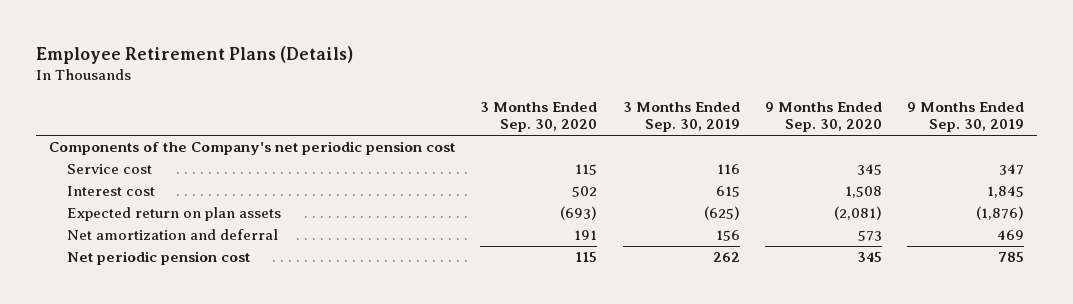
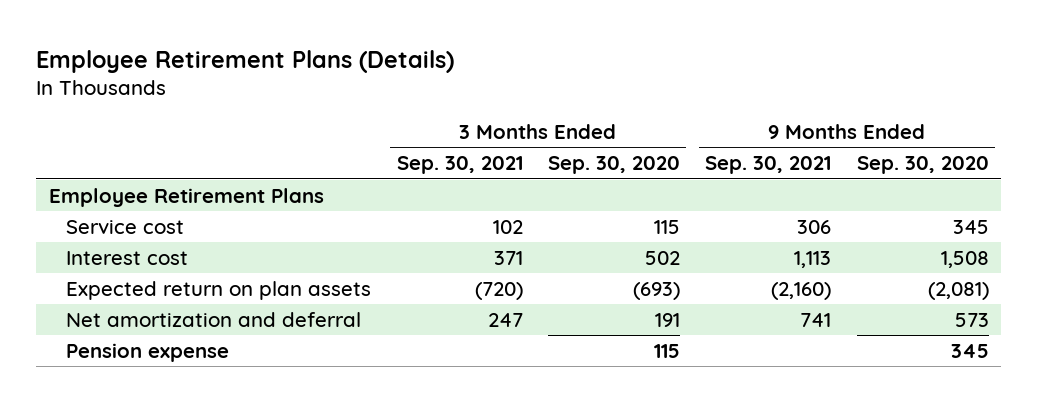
[622,101,740,133] 3 Months Ended Sep. 30, 2019 -> none
[907,101,1025,133] 9 Months Ended Sep. 30, 2019 -> none
none -> [396,156,523,175] Sep. 30, 2021
none -> [705,156,832,175] Sep. 30, 2021
[48,141,455,156] Components of the Company's net periodic pension cost -> none
none -> [48,187,324,207] Employee Retirement Plans
[67,251,251,266] Net periodic pension cost -> [66,342,230,362] Pension expense

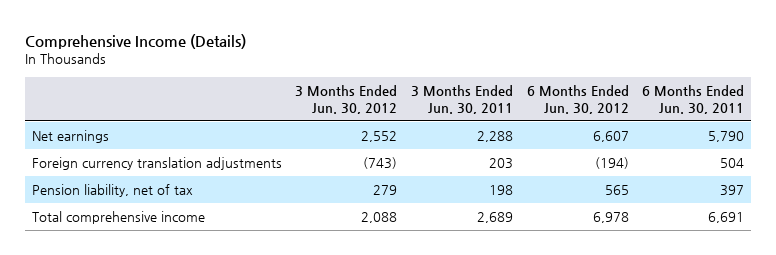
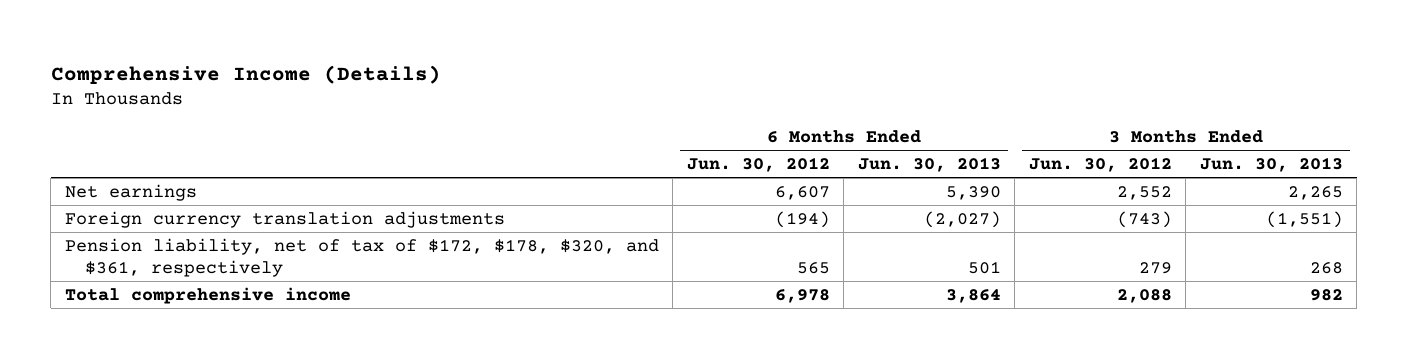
[410,84,513,114] 3 Months Ended Jun. 30, 2011 -> none
[642,84,745,114] 6 Months Ended Jun. 30, 2011 -> none
none -> [857,157,1001,173] Jun. 30, 2013
none -> [1199,157,1343,173] Jun. 30, 2013
[31,184,193,198] Pension liability, net of tax -> [64,237,659,278] Pension liability, net of tax of $172, $178, $320, and $361, respectively

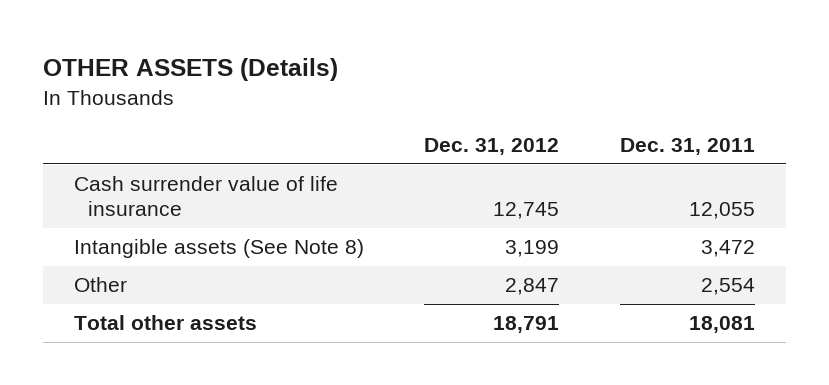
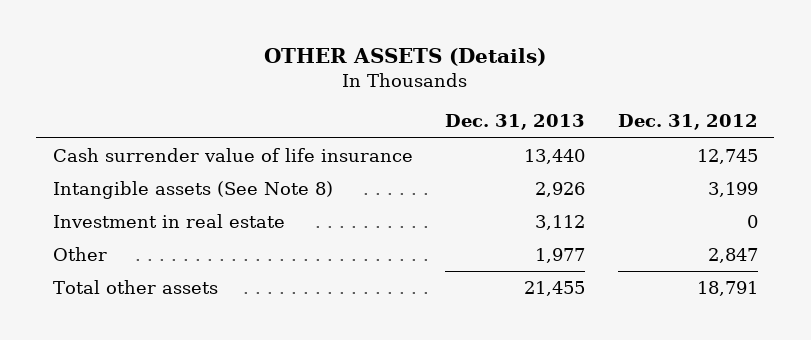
[620,138,756,156] Dec. 31, 2011 -> none
none -> [445,114,586,131] Dec. 31, 2013
none -> [52,213,285,228] Investment in real estate

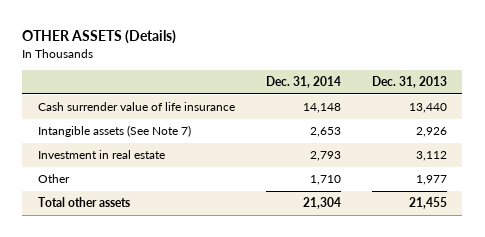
[617,114,758,131] Dec. 31, 2012 -> none
none -> [265,76,341,89] Dec. 31, 2014
[52,180,333,199] Intangible assets (See Note 8) -> [37,125,191,138] Intangible assets (See Note 7)

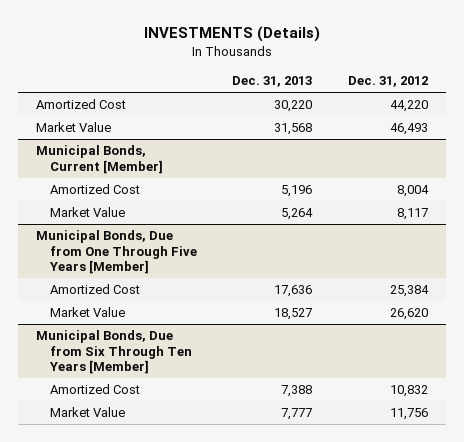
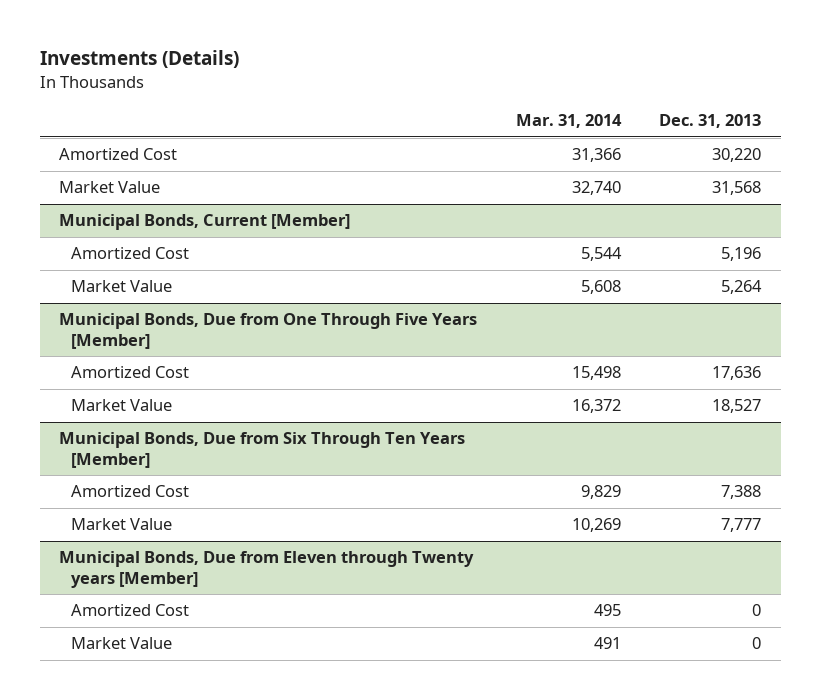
[143,26,320,43] INVESTMENTS (Details) -> [39,50,239,69] Investments (Details)
[348,76,429,88] Dec. 31, 2012 -> none
none -> [515,114,622,129] Mar. 31, 2014
none -> [59,551,475,588] Municipal Bonds, Due from Eleven through Twenty years [Member]
none -> [70,604,189,617] Amortized Cost
none -> [70,637,172,650] Market Value

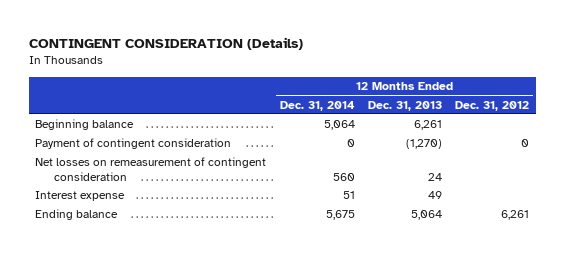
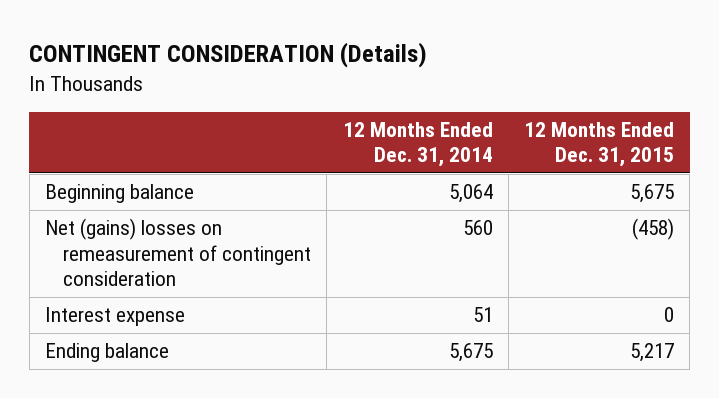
[368,100,443,111] Dec. 31, 2013 -> none
[455,100,530,111] Dec. 31, 2012 -> none
none -> [524,121,675,168] 12 Months Ended Dec. 31, 2015
[35,138,232,150] Payment of contingent consideration -> none
[35,157,267,181] Net losses on remeasurement of contingent consideration -> [44,218,312,287] Net (gains) losses on remeasurement of contingent consideration

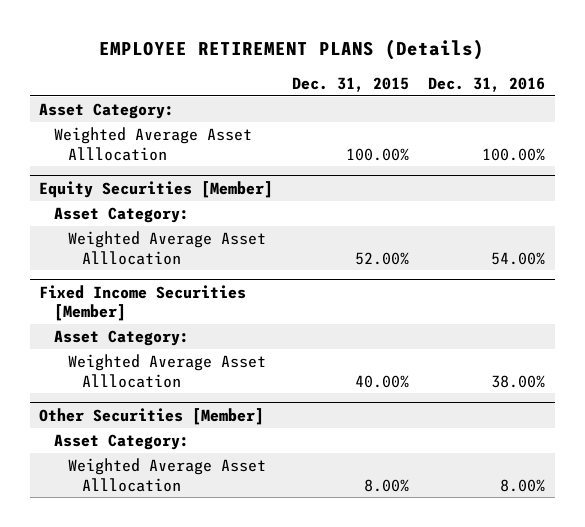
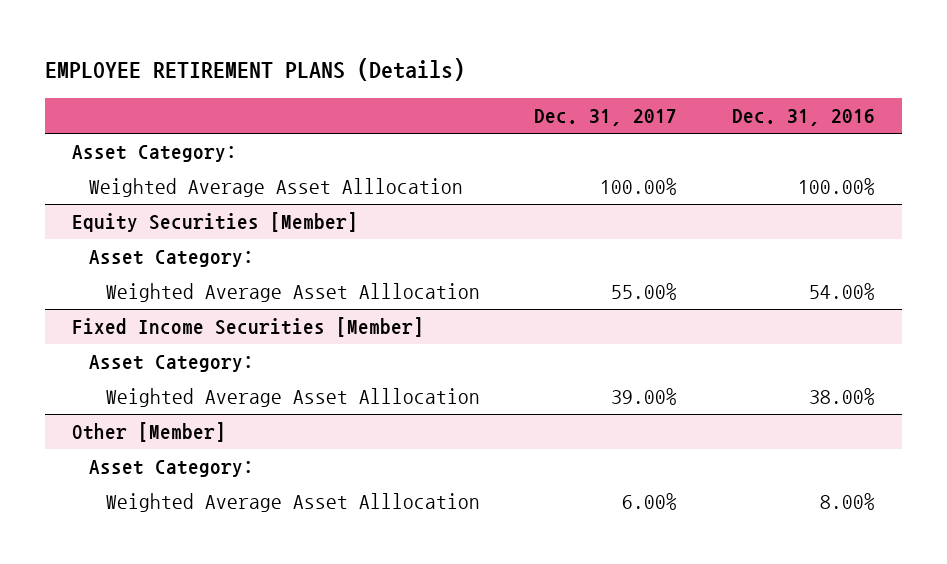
[292,77,410,93] Dec. 31, 2015 -> none
none -> [534,109,678,127] Dec. 31, 2017
[39,407,265,425] Other Securities [Member] -> [72,422,227,443] Other [Member]

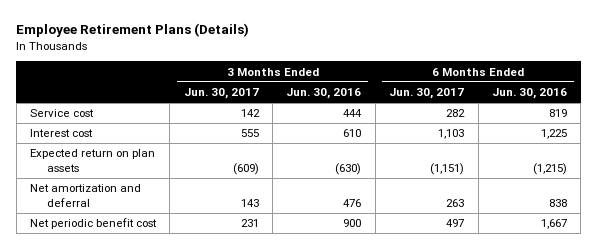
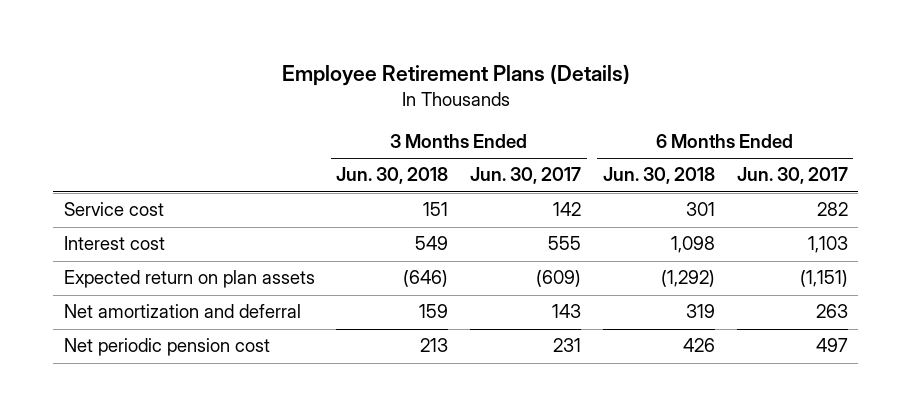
[286,88,362,100] Jun. 30, 2016 -> none
[491,88,567,100] Jun. 30, 2016 -> none
none -> [336,167,449,185] Jun. 30, 2018
none -> [602,167,715,185] Jun. 30, 2018
[30,218,158,230] Net periodic benefit cost -> [63,338,270,357] Net periodic pension cost

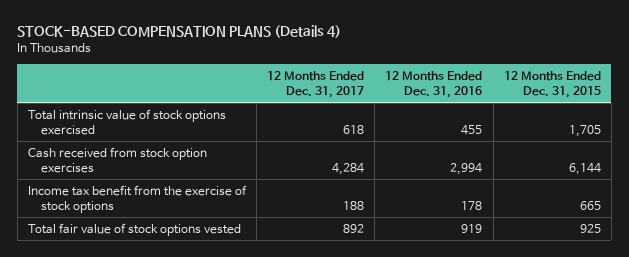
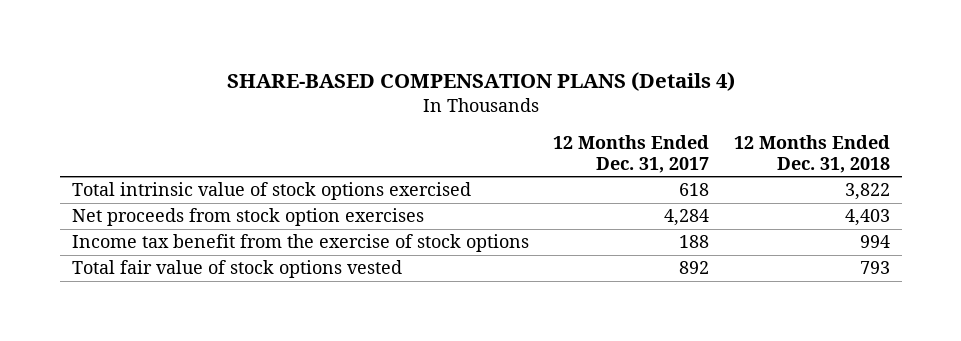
[17,24,342,38] STOCK-BASED COMPENSATION PLANS (Details 4) -> [226,71,735,91] SHARE-BASED COMPENSATION PLANS (Details 4)
[385,70,483,99] 12 Months Ended Dec. 31, 2016 -> none
[503,70,601,99] 12 Months Ended Dec. 31, 2015 -> none
none -> [733,134,890,173] 12 Months Ended Dec. 31, 2018
[27,146,207,173] Cash received from stock option exercises -> [71,208,424,227] Net proceeds from stock option exercises

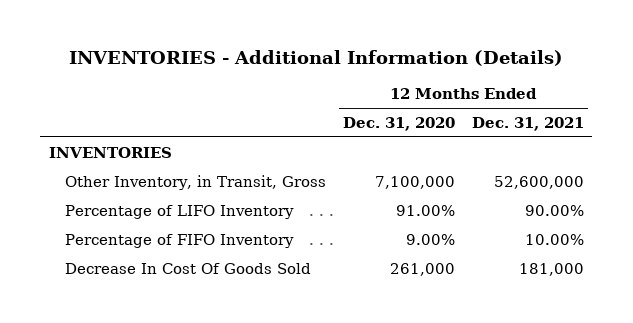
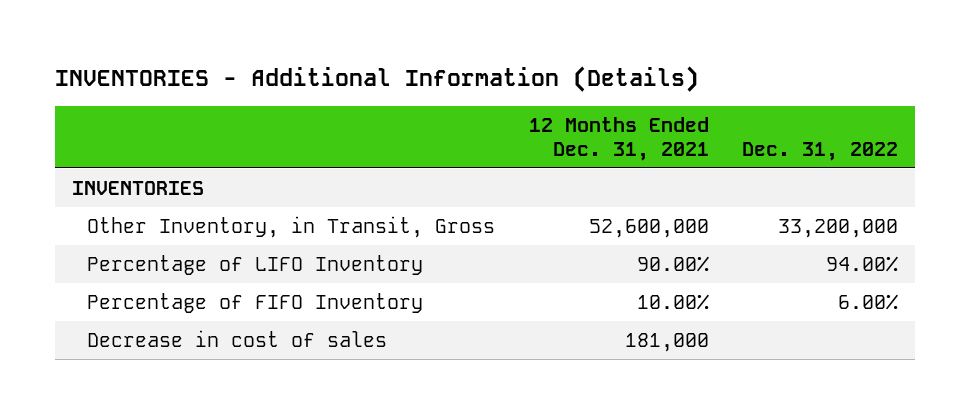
[342,117,455,132] Dec. 31, 2020 -> none
none -> [742,141,899,161] Dec. 31, 2022
[65,263,312,275] Decrease In Cost Of Goods Sold -> [86,329,387,347] Decrease in cost of sales

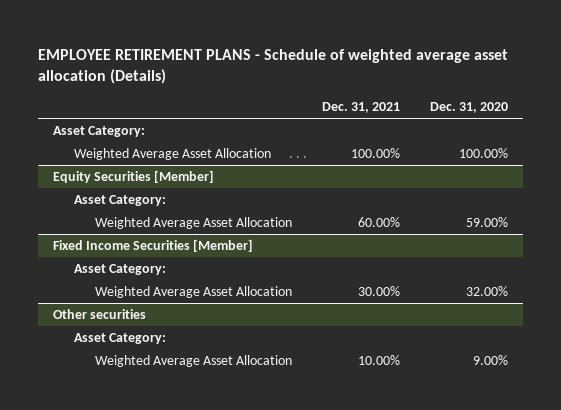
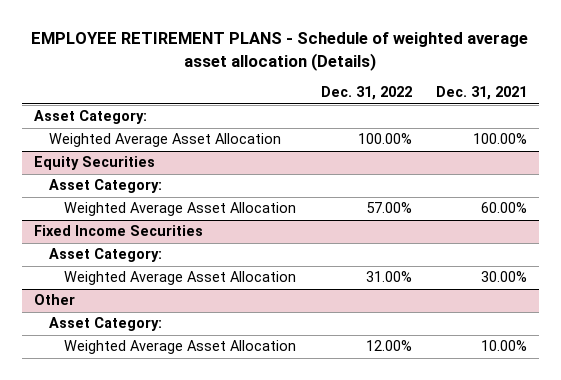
[430,102,509,114] Dec. 31, 2020 -> none
none -> [320,86,412,101] Dec. 31, 2022
[52,169,214,183] Equity Securities [Member] -> [33,156,155,171] Equity Securities
[52,238,253,252] Fixed Income Securities [Member] -> [33,225,203,237] Fixed Income Securities
[52,308,146,319] Other securities -> [33,294,75,306] Other

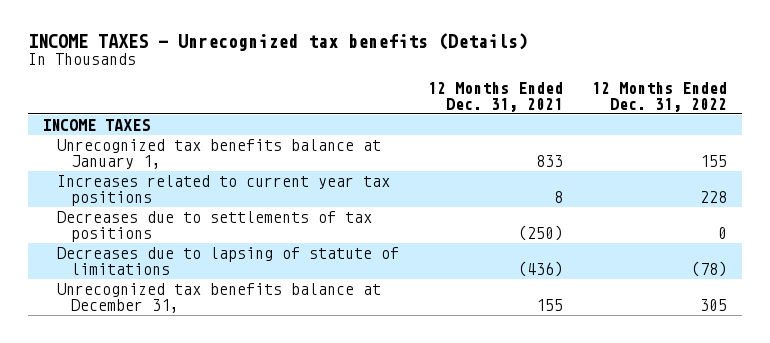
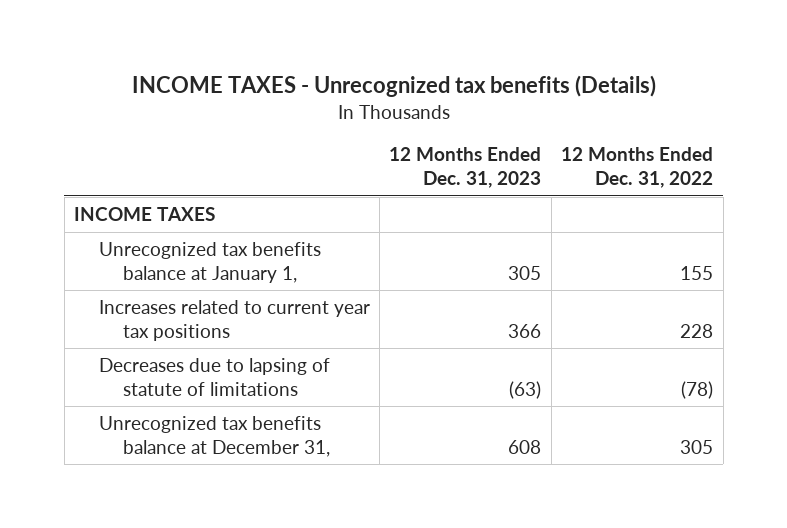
[428,81,564,112] 12 Months Ended Dec. 31, 2021 -> none
none -> [389,147,542,188] 12 Months Ended Dec. 31, 2023
[56,210,372,243] Decreases due to settlements of tax positions -> none

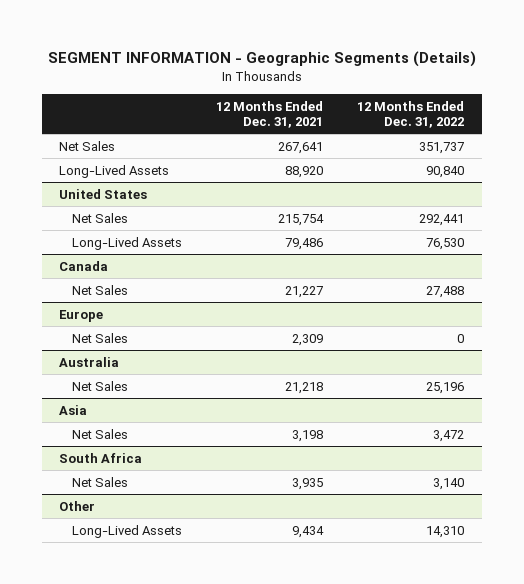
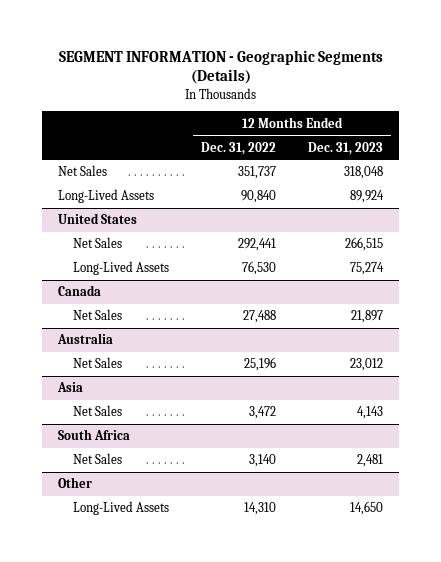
[216,100,324,129] 12 Months Ended Dec. 31, 2021 -> none
none -> [308,141,384,155] Dec. 31, 2023
[59,309,104,322] Europe -> none
[71,332,128,343] Net Sales -> none

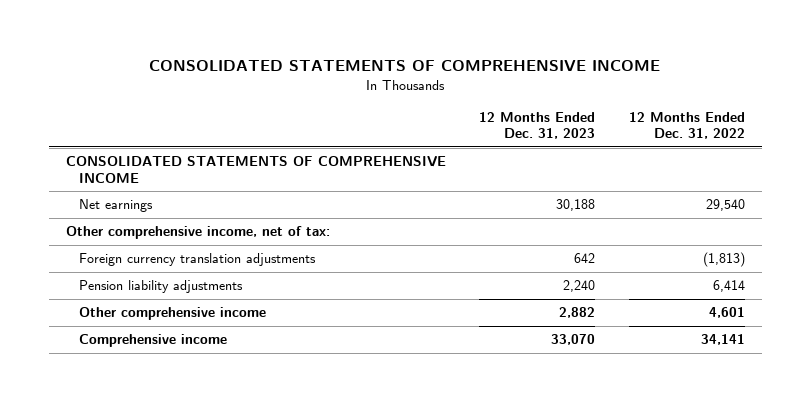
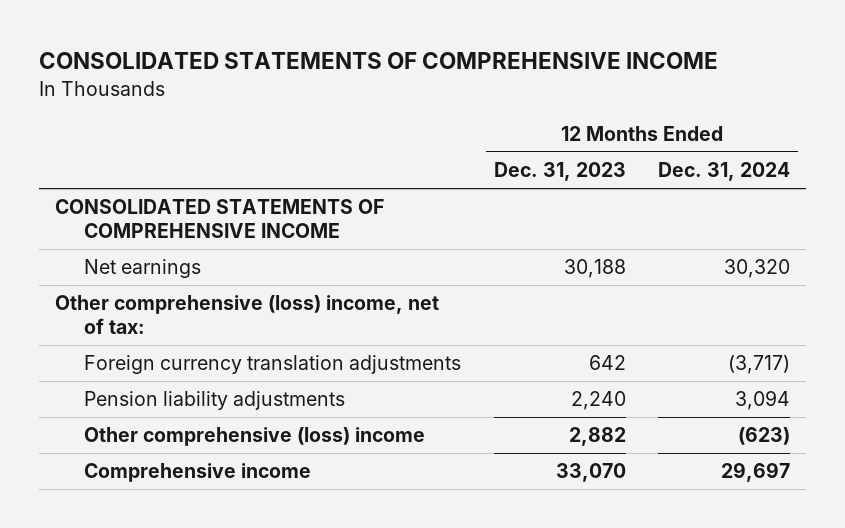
[629,112,746,140] 12 Months Ended Dec. 31, 2022 -> none
none -> [657,162,790,182] Dec. 31, 2024
[65,226,330,240] Other comprehensive income, net of tax: -> [54,295,439,335] Other comprehensive (loss) income, net of tax:
[79,307,267,321] Other comprehensive income -> [84,427,426,447] Other comprehensive (loss) income

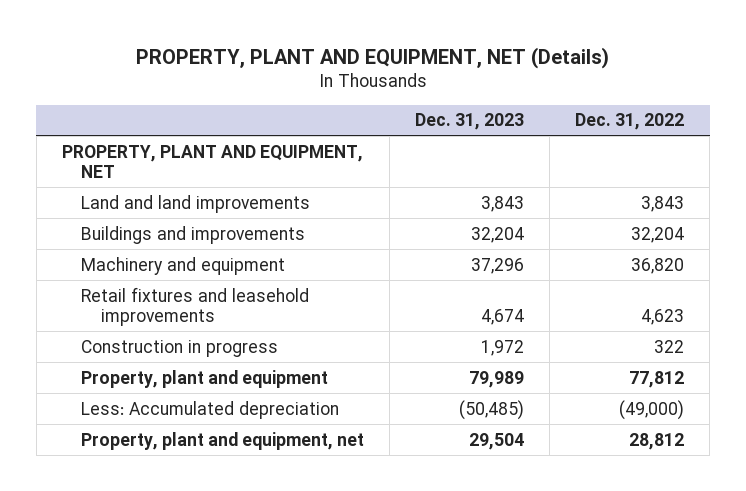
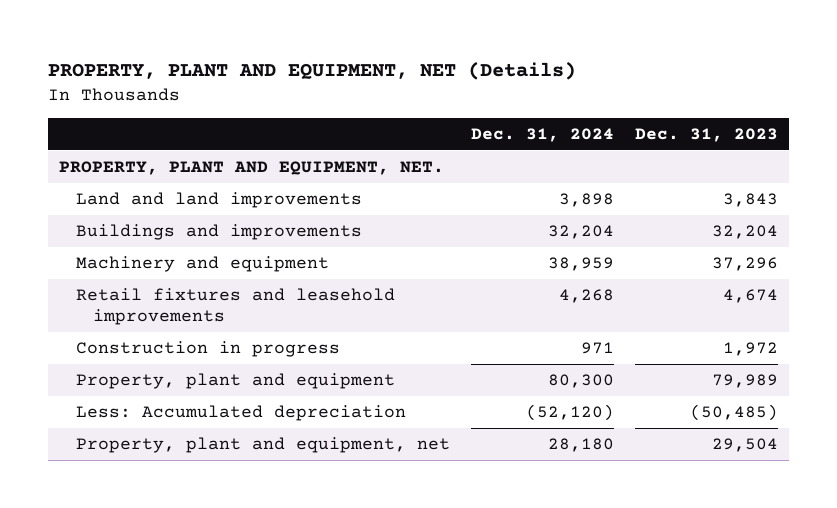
[575,113,685,131] Dec. 31, 2022 -> none
none -> [470,128,614,143] Dec. 31, 2024
[61,144,363,179] PROPERTY, PLANT AND EQUIPMENT, NET -> [58,161,444,176] PROPERTY, PLANT AND EQUIPMENT, NET.

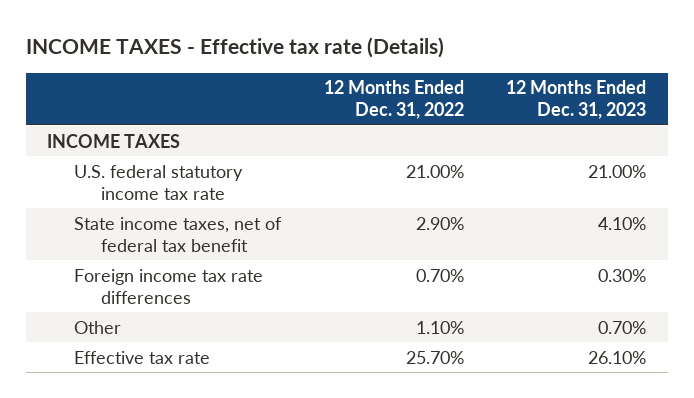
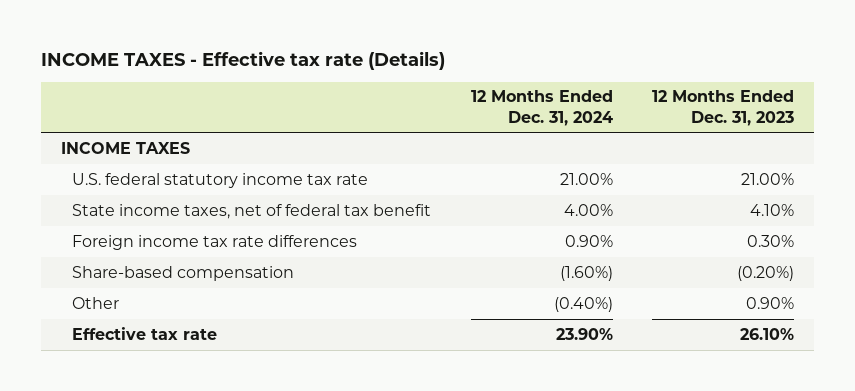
[323,80,464,120] 12 Months Ended Dec. 31, 2022 -> none
none -> [470,90,613,126] 12 Months Ended Dec. 31, 2024
none -> [72,265,295,281] Share-based compensation
[598,320,647,334] 0.70% -> [746,296,795,309] 0.90%

